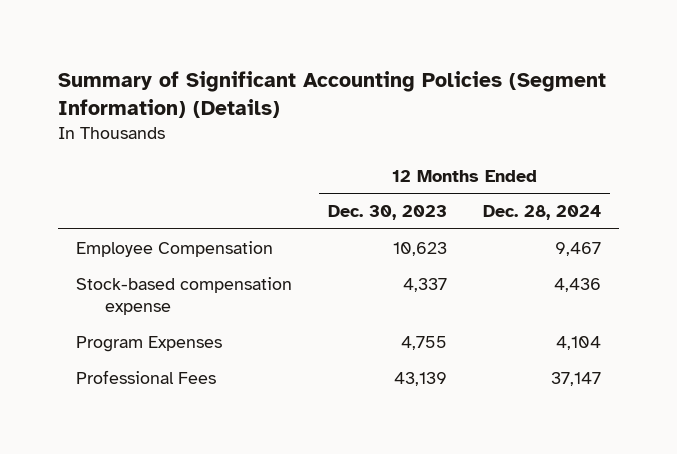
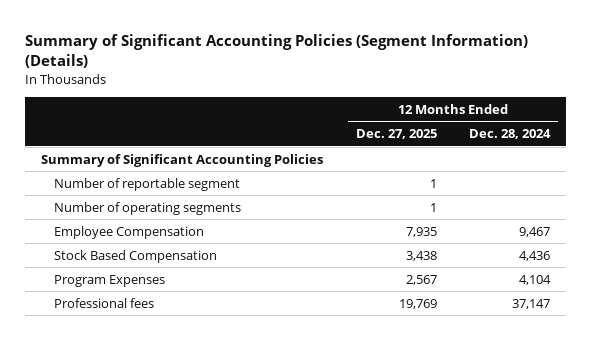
[328,205,448,221] Dec. 30, 2023 -> none
none -> [355,129,437,140] Dec. 27, 2025
none -> [41,153,324,167] Summary of Significant Accounting Policies
none -> [54,177,241,191] Number of reportable segment
none -> [54,201,242,215] Number of operating segments
[76,277,293,316] Stock-based compensation expense -> [54,249,218,263] Stock Based Compensation
[76,370,217,385] Professional Fees -> [54,297,155,308] Professional fees

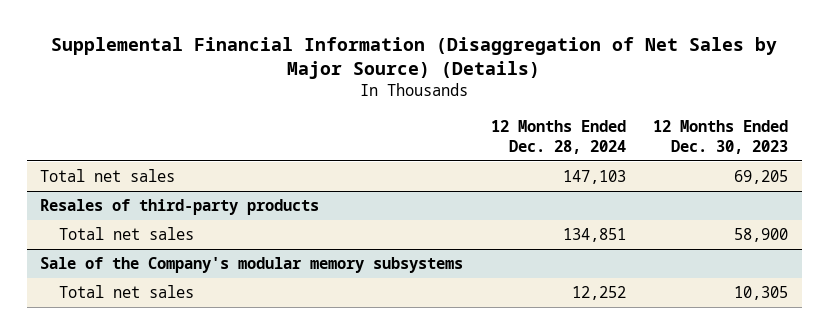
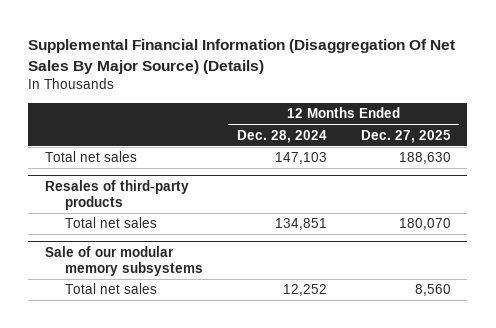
[51,36,778,80] Supplemental Financial Information (Disaggregation of Net Sales by Major Source) (Details) -> [28,38,456,74] Supplemental Financial Information (Disaggregation Of Net Sales By Major Source) (Details)
[653,119,789,154] 12 Months Ended Dec. 30, 2023 -> none
none -> [360,129,451,143] Dec. 27, 2025
[40,256,464,273] Sale of the Company's modular memory subsystems -> [45,246,204,277] Sale of our modular memory subsystems

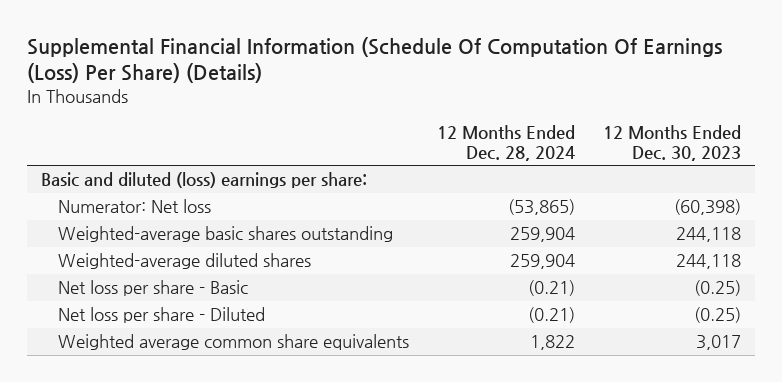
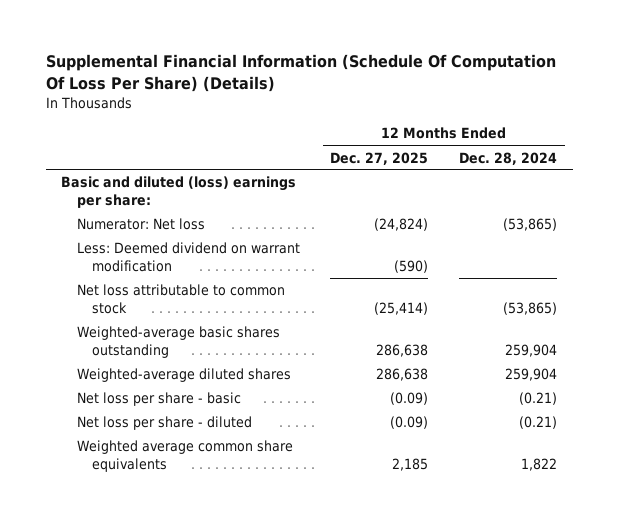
[27,37,723,84] Supplemental Financial Information (Schedule Of Computation Of Earnings (Loss) Per Share) (Details) -> [45,54,556,92] Supplemental Financial Information (Schedule Of Computation Of Loss Per Share) (Details)
[602,125,741,161] 12 Months Ended Dec. 30, 2023 -> none
none -> [330,151,429,165] Dec. 27, 2025
none -> [76,242,300,272] Less: Deemed dividend on warrant modification
none -> [76,284,285,314] Net loss attributable to common stock
[57,280,248,297] Net loss per share - Basic -> [76,392,241,407] Net loss per share - basic
[57,307,265,324] Net loss per share - Diluted -> [76,416,252,431] Net loss per share - diluted

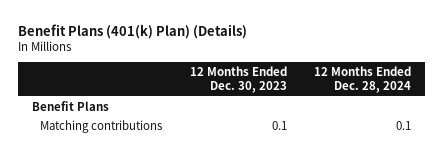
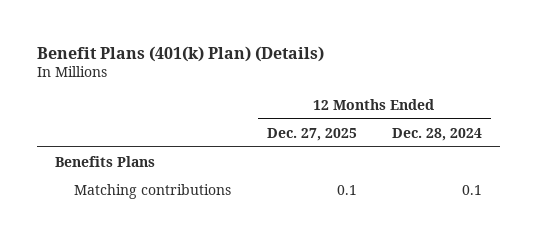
[189,65,287,94] 12 Months Ended Dec. 30, 2023 -> none
none -> [266,127,357,141] Dec. 27, 2025
[31,100,109,111] Benefit Plans -> [55,155,156,167] Benefits Plans

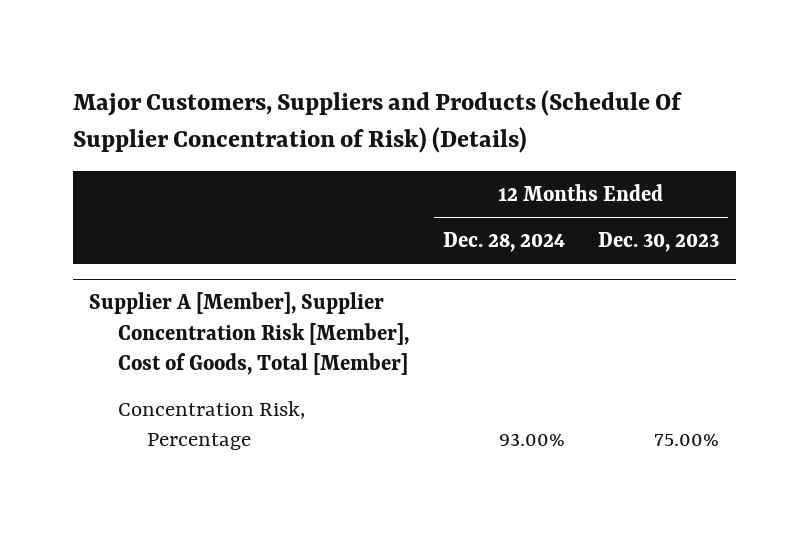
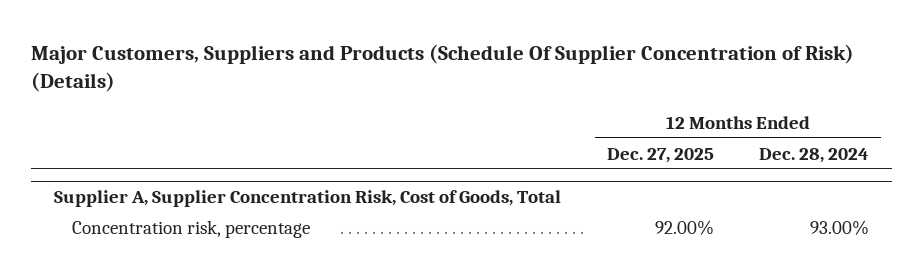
[598,232,720,253] Dec. 30, 2023 -> none
none -> [606,147,714,163] Dec. 27, 2025
[89,292,410,376] Supplier A [Member], Supplier Concentration Risk [Member], Cost of Goods, Total [Member] -> [54,190,562,208] Supplier A, Supplier Concentration Risk, Cost of Goods, Total
[118,400,306,451] Concentration Risk, Percentage -> [71,219,310,238] Concentration risk, percentage

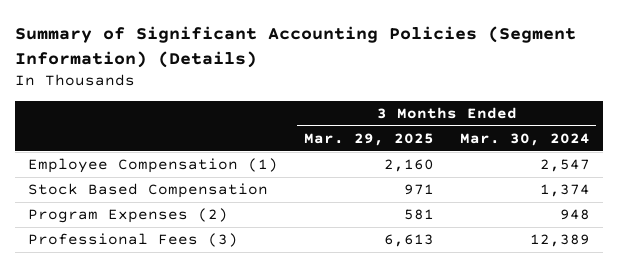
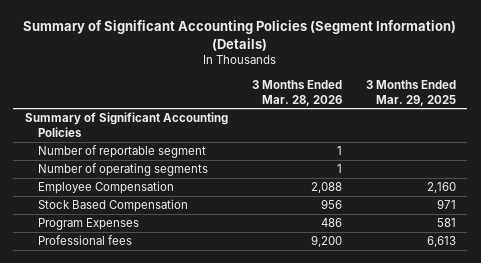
[459,132,590,146] Mar. 30, 2024 -> none
none -> [251,79,342,106] 3 Months Ended Mar. 28, 2026
none -> [25,112,229,137] Summary of Significant Accounting Policies
none -> [37,145,206,159] Number of reportable segment
none -> [37,163,208,177] Number of operating segments
[27,158,278,174] Employee Compensation (1) -> [37,181,174,195] Employee Compensation
[27,208,228,224] Program Expenses (2) -> [37,218,139,231] Program Expenses
[27,233,238,248] Professional Fees (3) -> [37,235,132,246] Professional fees

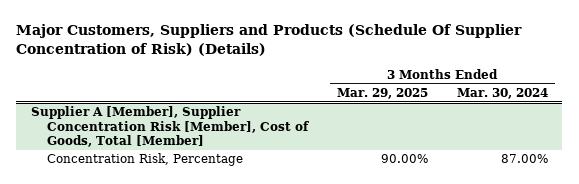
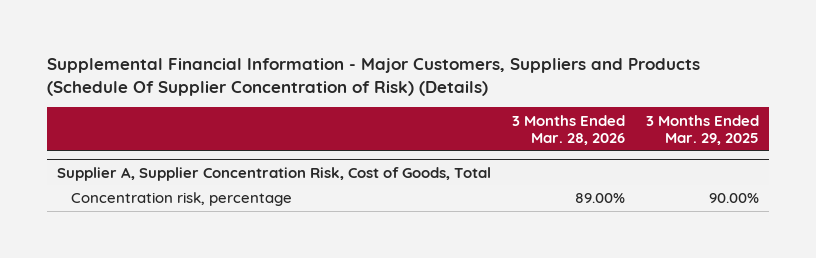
[16,23,523,56] Major Customers, Suppliers and Products (Schedule Of Supplier Concentration of Risk) (Details) -> [46,57,700,96] Supplemental Financial Information - Major Customers, Suppliers and Products (Schedule Of Supplier Concentration of Risk) (Details)
[456,87,548,99] Mar. 30, 2024 -> none
none -> [511,114,625,145] 3 Months Ended Mar. 28, 2026
[30,106,310,148] Supplier A [Member], Supplier Concentration Risk [Member], Cost of Goods, Total [Member] -> [57,166,492,181] Supplier A, Supplier Concentration Risk, Cost of Goods, Total
[47,153,244,167] Concentration Risk, Percentage -> [71,192,293,207] Concentration risk, percentage

